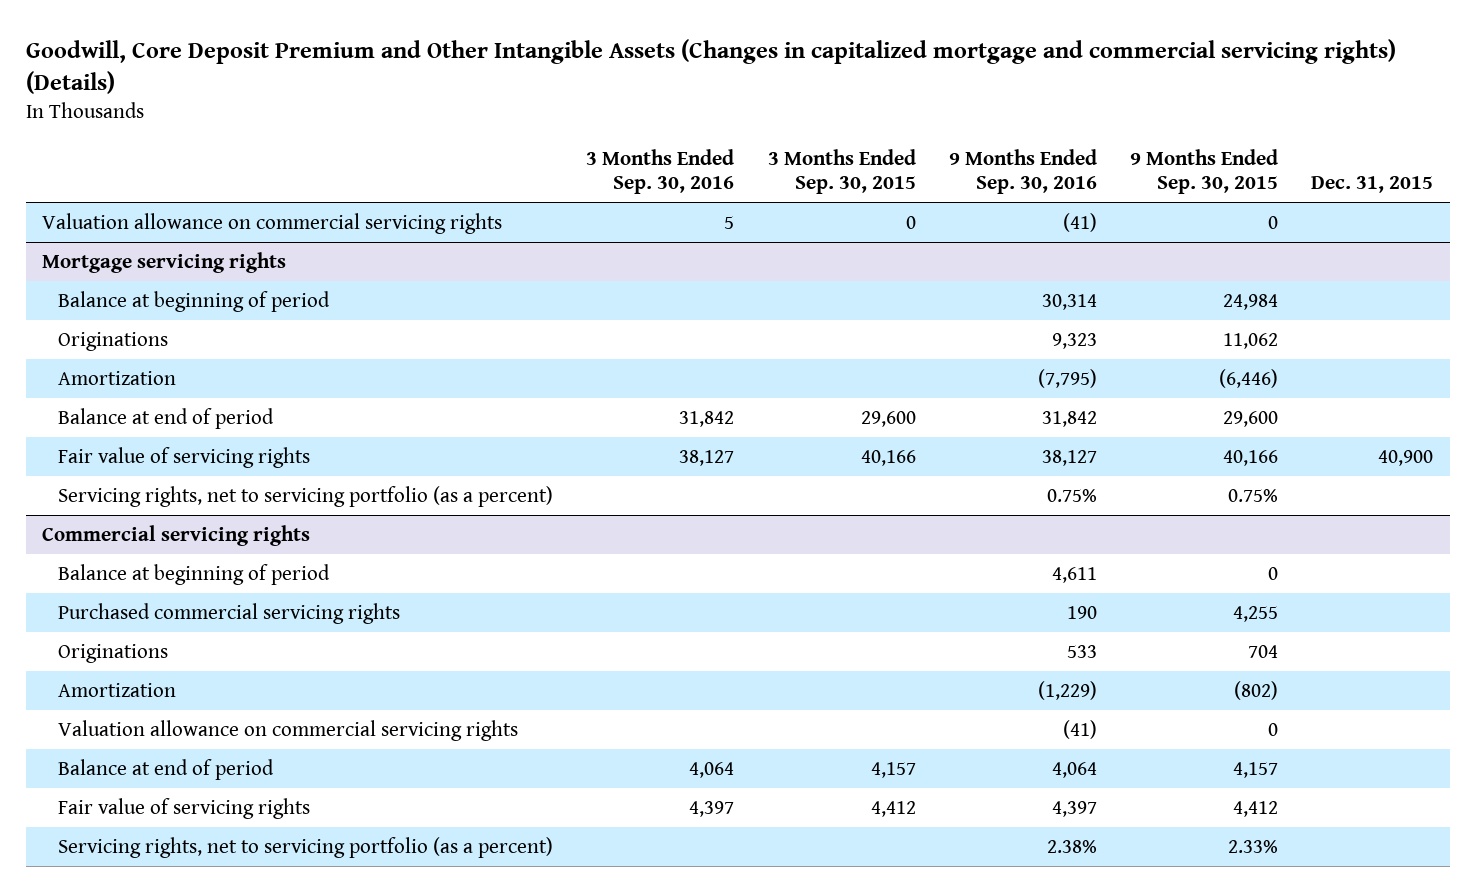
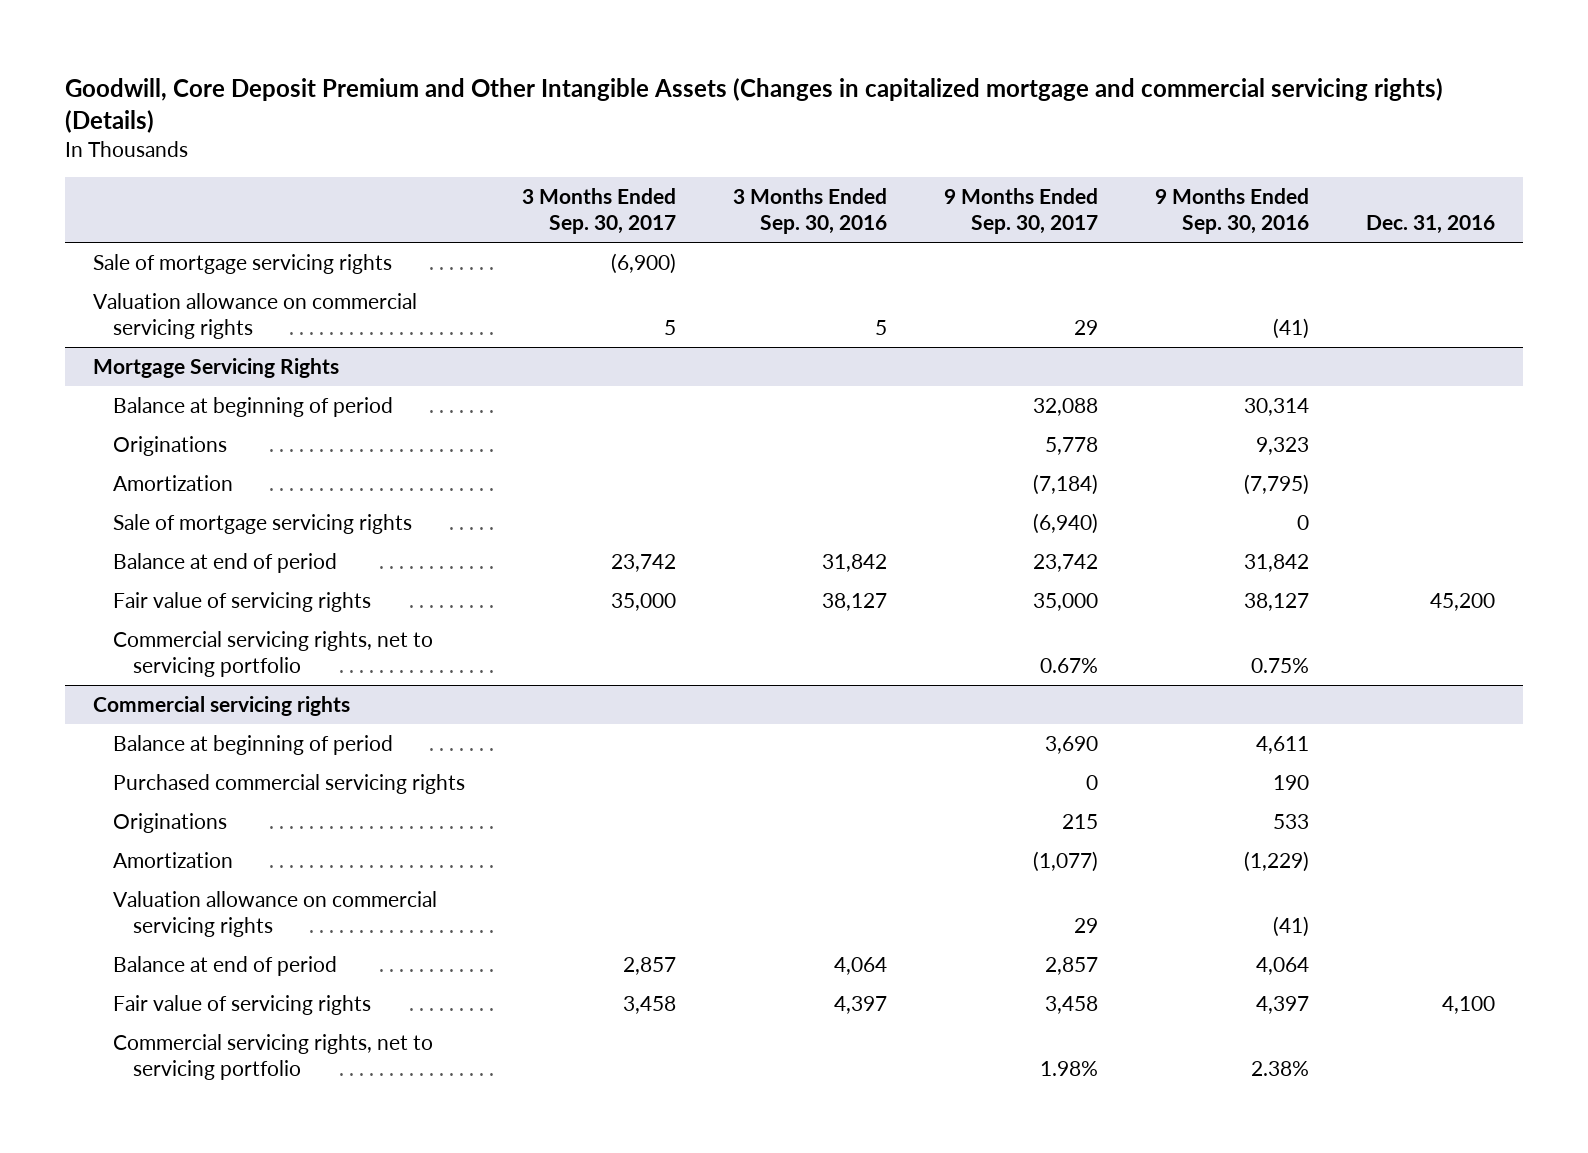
[767,148,916,194] 3 Months Ended Sep. 30, 2015 -> none
[1130,148,1279,194] 9 Months Ended Sep. 30, 2015 -> none
[1311,175,1434,193] Dec. 31, 2015 -> none
none -> [522,188,677,234] 3 Months Ended Sep. 30, 2017
none -> [944,188,1099,234] 9 Months Ended Sep. 30, 2017
none -> [1365,214,1495,234] Dec. 31, 2016
none -> [93,253,393,274] Sale of mortgage servicing rights
[42,252,287,274] Mortgage servicing rights -> [93,357,340,378] Mortgage Servicing Rights
none -> [113,513,413,534] Sale of mortgage servicing rights
[58,486,554,508] Servicing rights, net to servicing portfolio (as a percent) -> [113,630,434,677] Commercial servicing rights, net to servicing portfolio
[58,837,554,859] Servicing rights, net to servicing portfolio (as a percent) -> [113,1033,434,1080] Commercial servicing rights, net to servicing portfolio

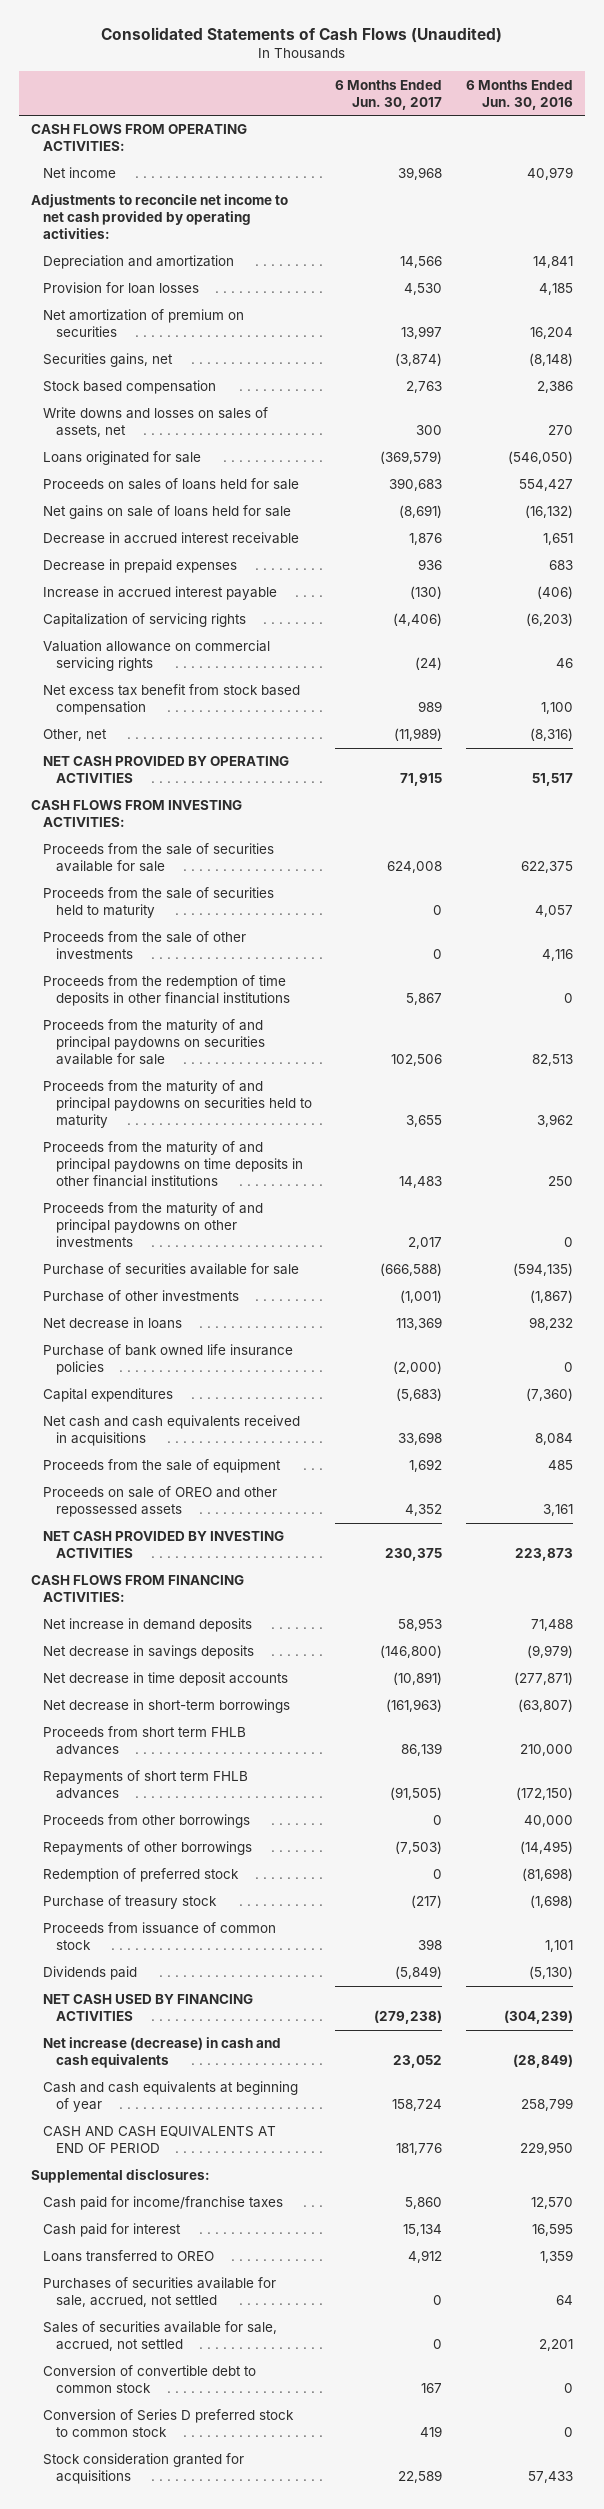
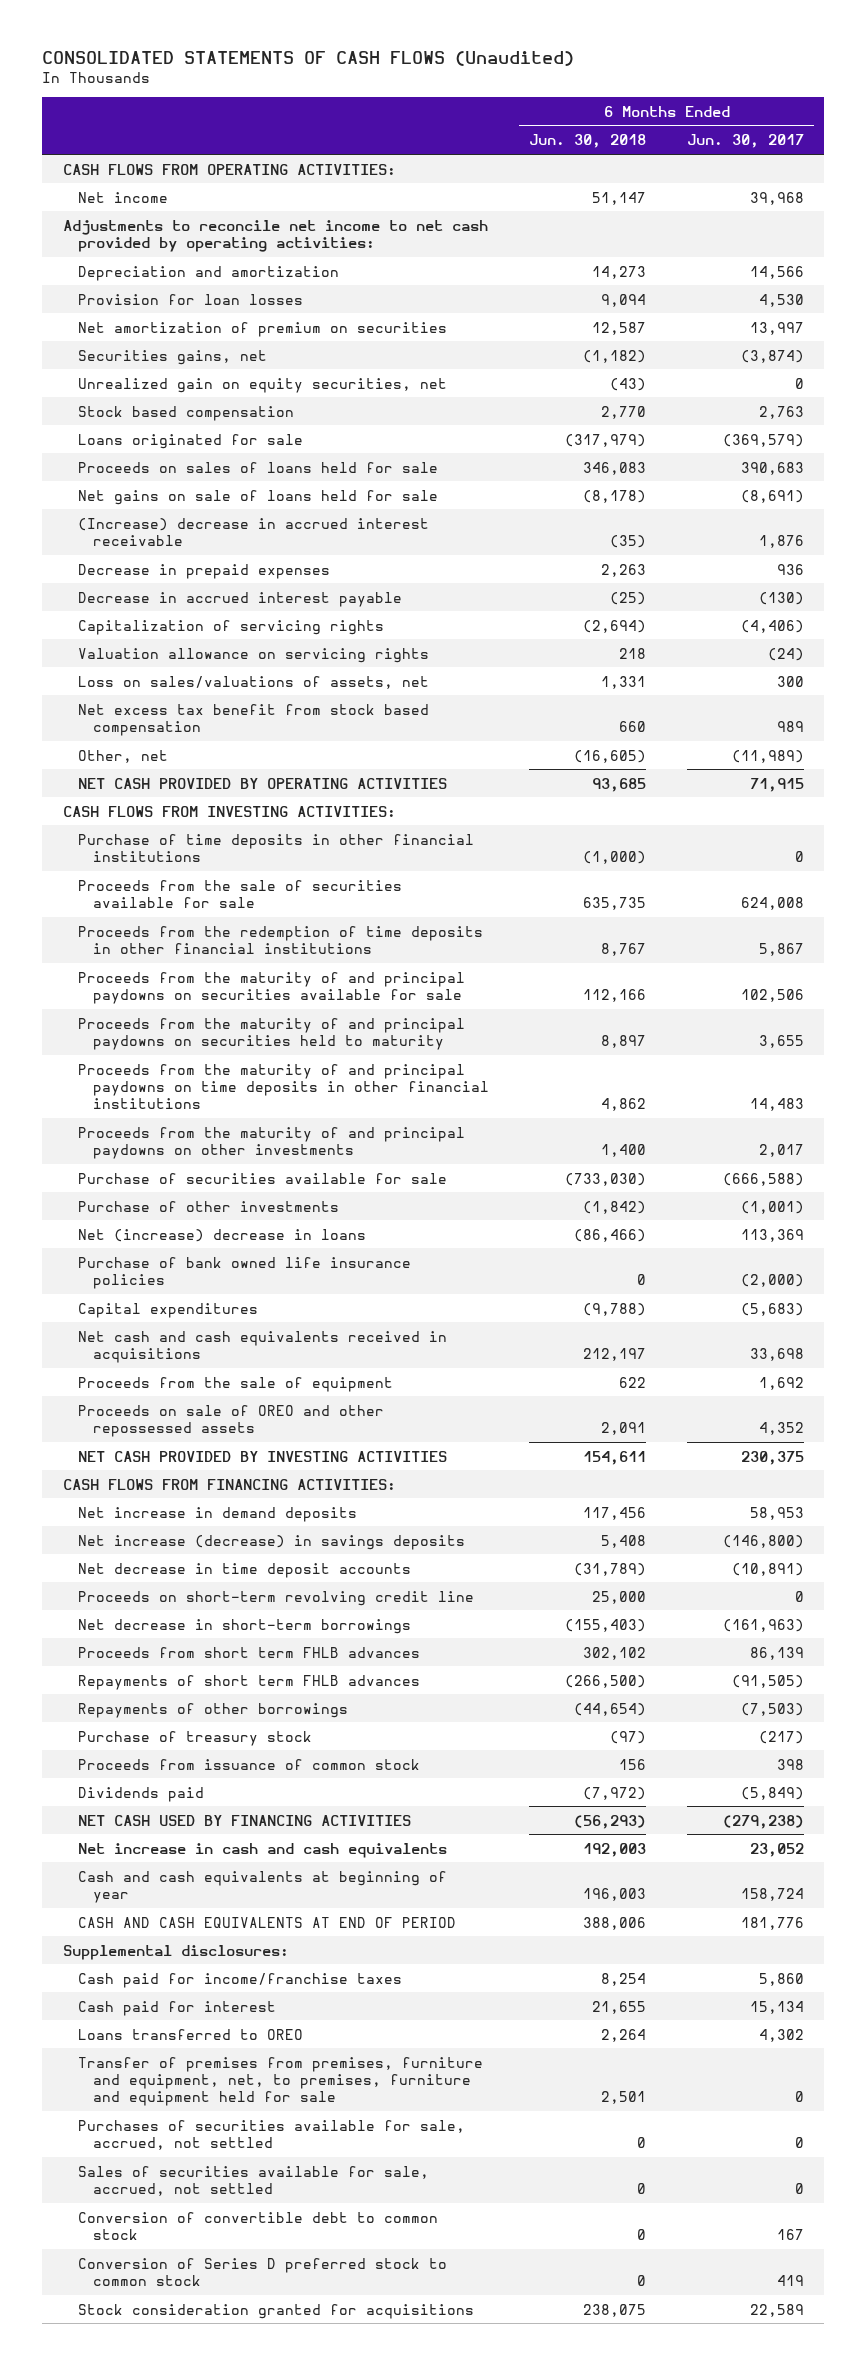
[101,27,503,44] Consolidated Statements of Cash Flows (Unaudited) -> [42,51,575,67] CONSOLIDATED STATEMENTS OF CASH FLOWS (Unaudited)
[465,79,573,110] 6 Months Ended Jun. 30, 2016 -> none
none -> [529,134,647,149] Jun. 30, 2018
none -> [77,377,447,393] Unrealized gain on equity securities, net
[43,407,269,438] Write downs and losses on sales of assets, net -> none
[43,532,300,545] Decrease in accrued interest receivable -> [77,517,429,546] (Increase) decrease in accrued interest receivable
[43,586,278,601] Increase in accrued interest payable -> [77,591,402,607] Decrease in accrued interest payable
[43,640,271,672] Valuation allowance on commercial servicing rights -> [77,647,429,663] Valuation allowance on servicing rights
none -> [77,675,429,689] Loss on sales/valuations of assets, net
none -> [77,833,474,862] Purchase of time deposits in other financial institutions
[43,887,275,919] Proceeds from the sale of securities held to maturity -> none
[43,931,247,960] Proceeds from the sale of other investments -> none
[43,1317,183,1330] Net decrease in loans -> [77,1228,366,1242] Net (increase) decrease in loans
[43,1645,255,1660] Net decrease in savings deposits -> [77,1534,465,1550] Net increase (decrease) in savings deposits
none -> [77,1590,474,1606] Proceeds on short-term revolving credit line
[43,1814,251,1829] Proceeds from other borrowings -> none
[43,1868,240,1883] Redemption of preferred stock -> none
[43,2037,282,2069] Net increase (decrease) in cash and cash equivalents -> [77,1842,447,1858] Net increase in cash and cash equivalents
[408,2250,443,2264] 4,912 -> [759,2028,805,2042] 4,302
none -> [77,2056,483,2107] Transfer of premises from premises, furniture and equipment, net, to premises, furniture and equipment held for sale

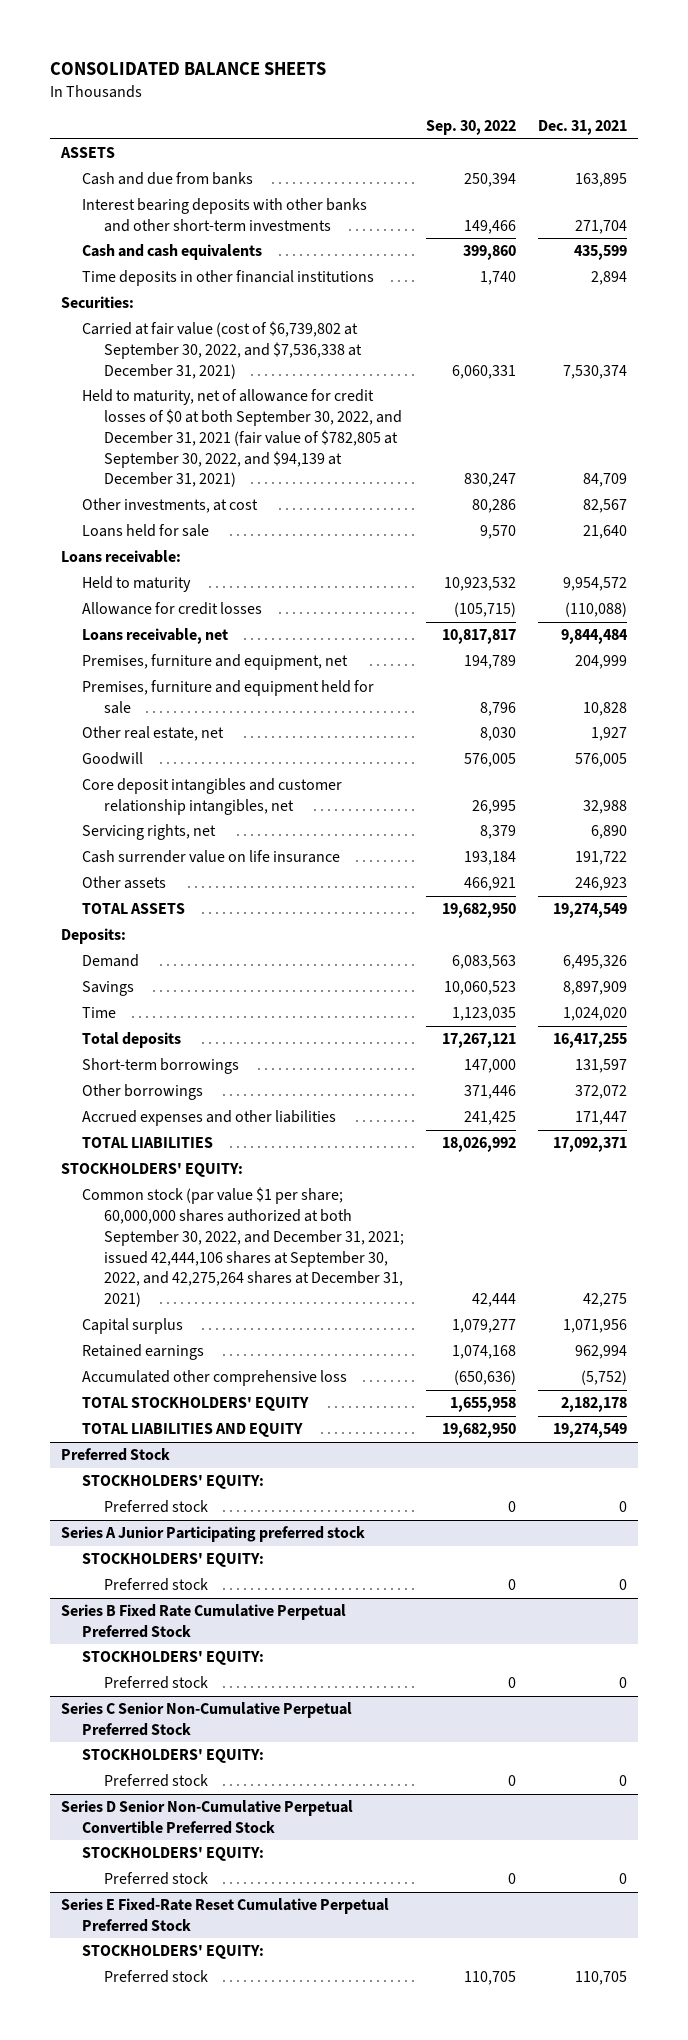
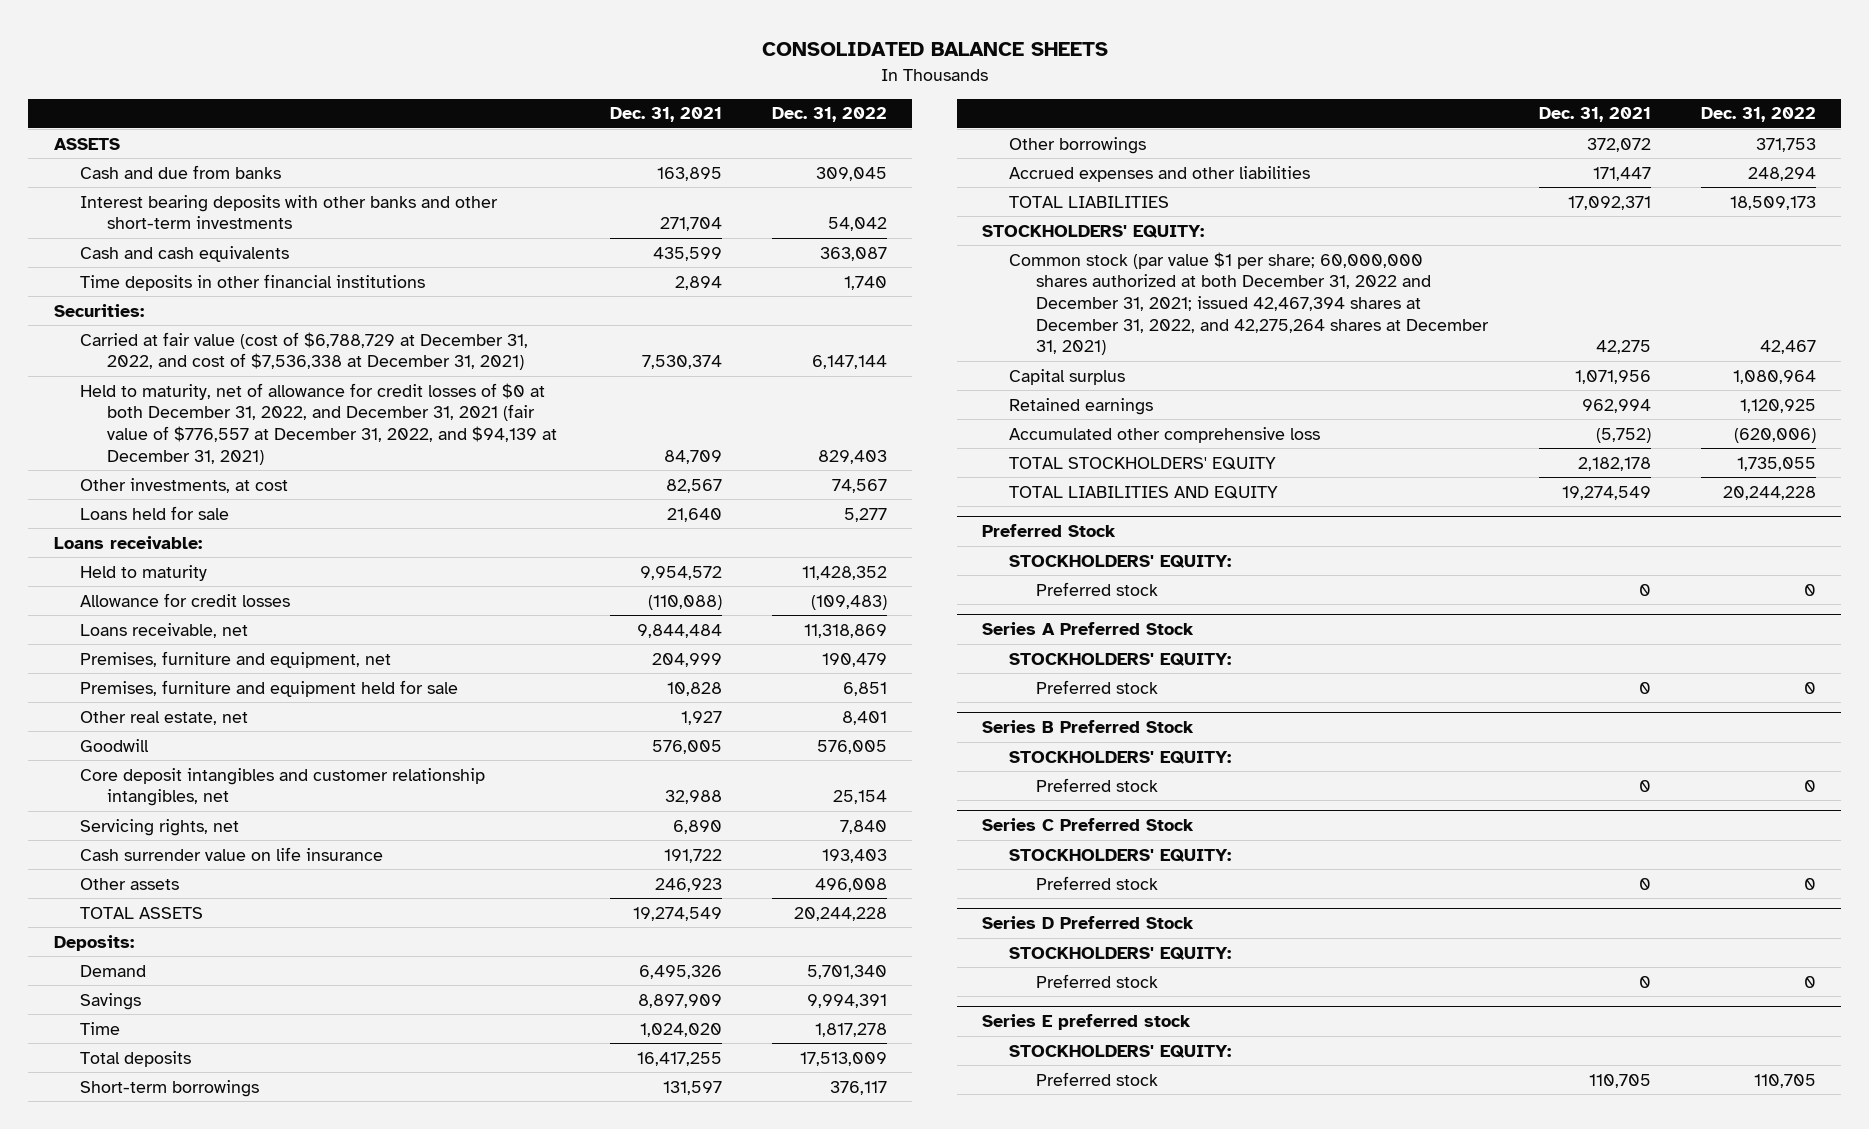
[426,120,517,136] Sep. 30, 2022 -> none
none -> [771,107,887,123] Dec. 31, 2022
[82,321,363,379] Carried at fair value (cost of $6,739,802 at September 30, 2022, and $7,536,338 at December 31, 2021) -> [80,331,529,371] Carried at fair value (cost of $6,788,729 at December 31, 2022, and cost of $7,536,338 at December 31, 2021)
[82,389,403,488] Held to maturity, net of allowance for credit losses of $0 at both September 30, 2022, and December 31, 2021 (fair value of $782,805 at September 30, 2022, and $94,139 at December 31, 2021) -> [80,382,558,465] Held to maturity, net of allowance for credit losses of $0 at both December 31, 2022, and December 31, 2021 (fair value of $776,557 at December 31, 2022, and $94,139 at December 31, 2021)
[82,1187,405,1308] Common stock (par value $1 per share; 60,000,000 shares authorized at both September 30, 2022, and December 31, 2021; issued 42,444,106 shares at September 30, 2022, and 42,275,264 shares at December 31, 2021) -> [1009,251,1490,356] Common stock (par value $1 per share; 60,000,000 shares authorized at both December 31, 2022 and December 31, 2021; issued 42,467,394 shares at December 31, 2022, and 42,275,264 shares at December 31, 2021)
[60,1526,365,1543] Series A Junior Participating preferred stock -> [982,622,1195,636] Series A Preferred Stock
[60,1604,346,1638] Series B Fixed Rate Cumulative Perpetual Preferred Stock -> [982,720,1195,734] Series B Preferred Stock
[60,1702,352,1736] Series C Senior Non-Cumulative Perpetual Preferred Stock -> [982,818,1195,832] Series C Preferred Stock
[60,1800,353,1834] Series D Senior Non-Cumulative Perpetual Convertible Preferred Stock -> [982,916,1195,930] Series D Preferred Stock
[60,1898,389,1932] Series E Fixed-Rate Reset Cumulative Perpetual Preferred Stock -> [982,1014,1192,1031] Series E preferred stock

